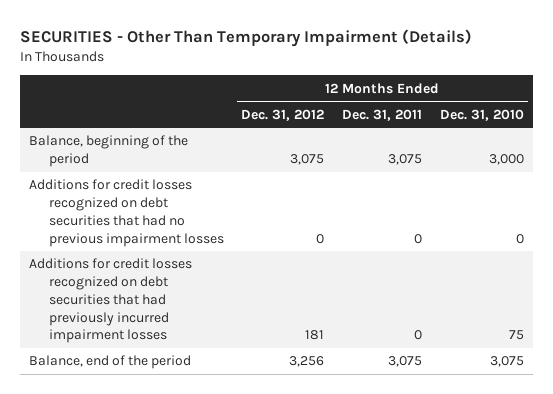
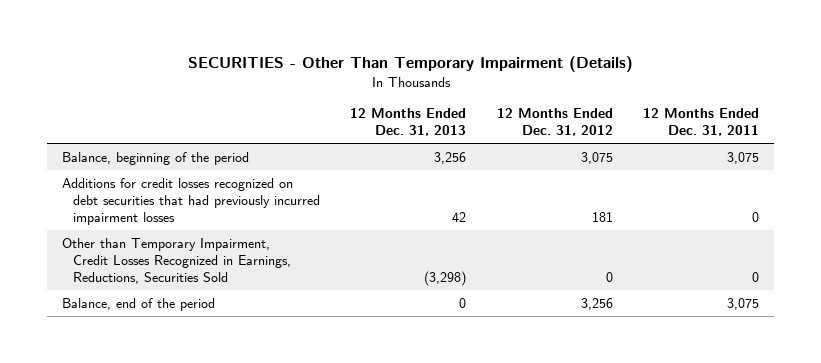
[439,108,524,121] Dec. 31, 2010 -> none
none -> [350,107,467,136] 12 Months Ended Dec. 31, 2013
[28,179,224,247] Additions for credit losses recognized on debt securities that had no previous impairment losses -> none
none -> [62,237,291,284] Other than Temporary Impairment, Credit Losses Recognized in Earnings, Reductions, Securities Sold

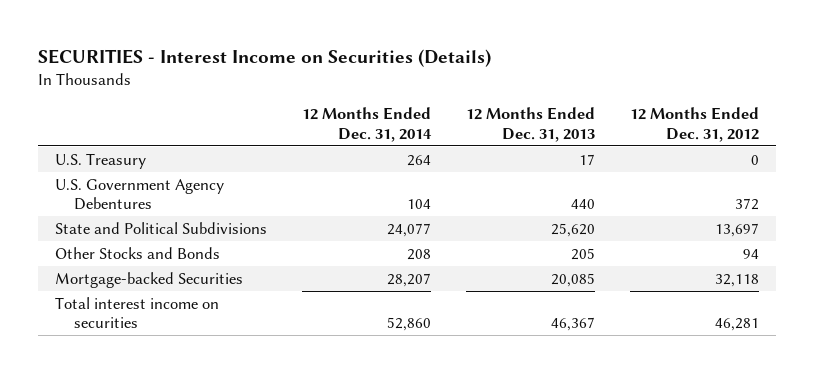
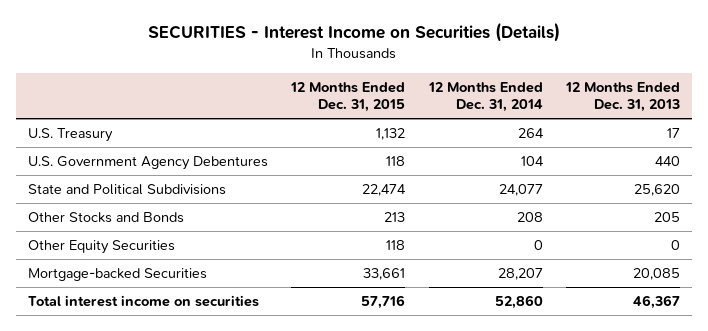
[629,107,759,142] 12 Months Ended Dec. 31, 2012 -> none
none -> [290,81,406,113] 12 Months Ended Dec. 31, 2015
none -> [27,240,175,255] Other Equity Securities

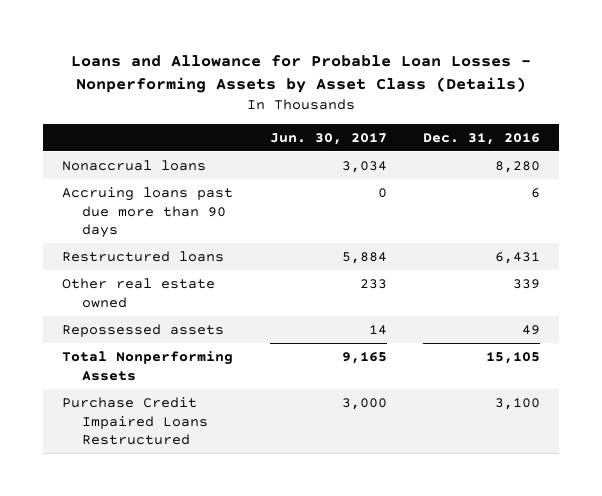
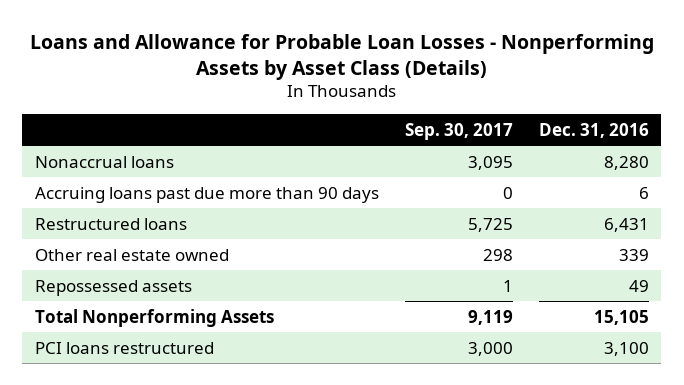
[269,132,387,145] Jun. 30, 2017 -> none
none -> [404,122,513,140] Sep. 30, 2017
[61,396,209,446] Purchase Credit Impaired Loans Restructured -> [35,341,215,354] PCI loans restructured

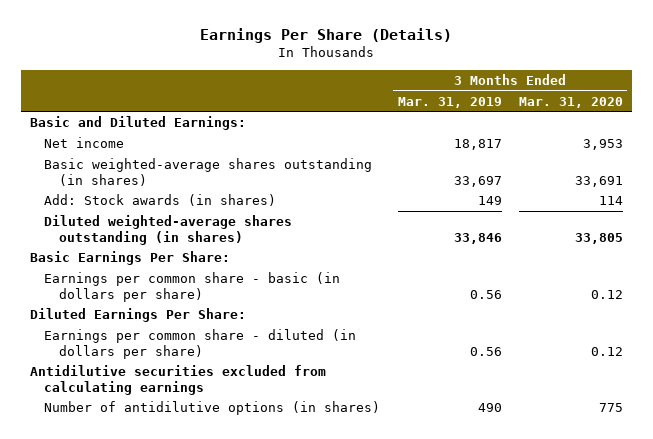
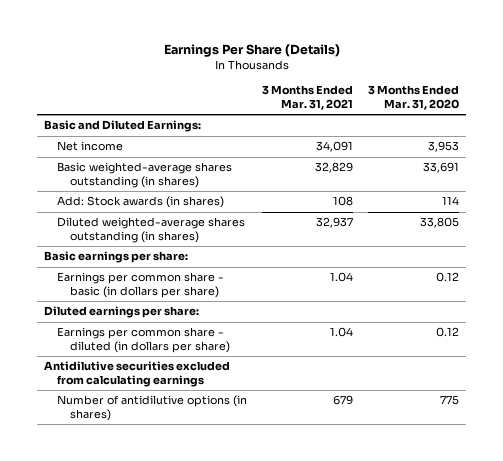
[397,96,502,108] Mar. 31, 2019 -> none
none -> [262,85,354,110] 3 Months Ended Mar. 31, 2021
[29,250,230,265] Basic Earnings Per Share: -> [44,251,189,264] Basic earnings per share:
[29,307,246,322] Diluted Earnings Per Share: -> [44,306,200,319] Diluted earnings per share:

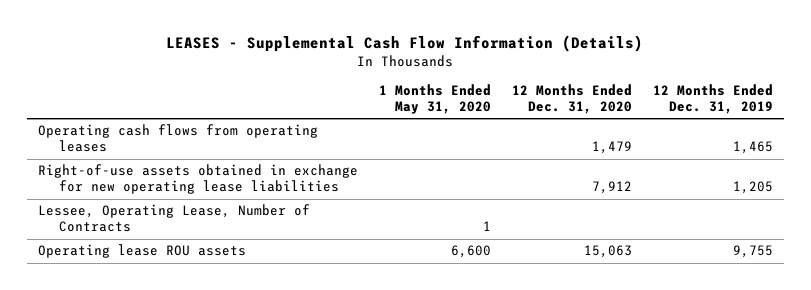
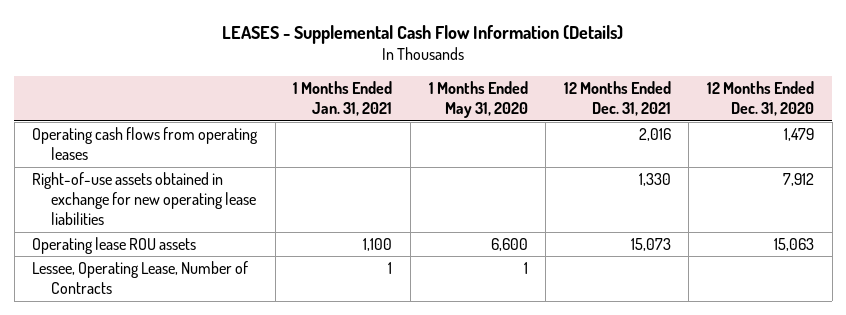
[653,84,774,115] 12 Months Ended Dec. 31, 2019 -> none
none -> [293,80,393,117] 1 Months Ended Jan. 31, 2021
none -> [563,80,671,117] 12 Months Ended Dec. 31, 2021
[37,204,310,233] Lessee, Operating Lease, Number of Contracts -> [32,261,249,295] Lessee, Operating Lease, Number of Contracts

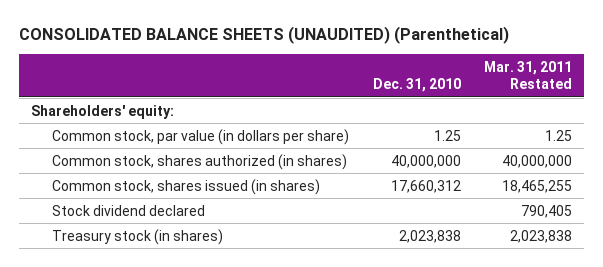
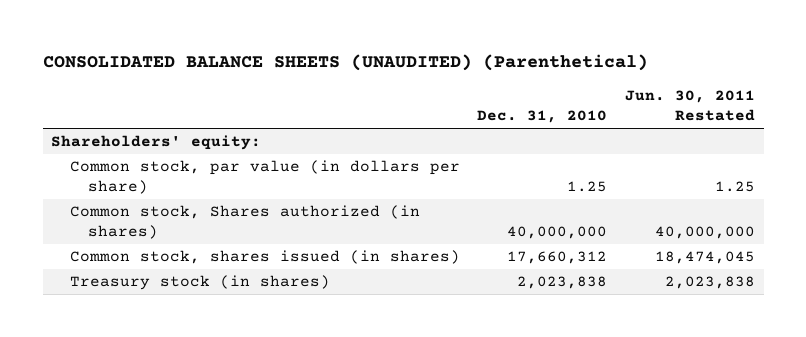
[484,60,573,89] Mar. 31, 2011 Restated -> none
none -> [624,90,755,122] Jun. 30, 2011 Restated
[51,153,347,170] Common stock, shares authorized (in shares) -> [69,205,420,239] Common stock, Shares authorized (in shares)
[51,204,205,216] Stock dividend declared -> none

